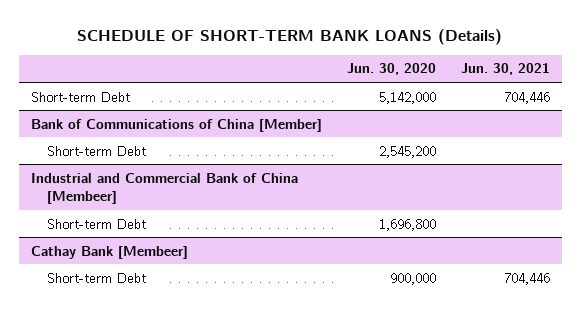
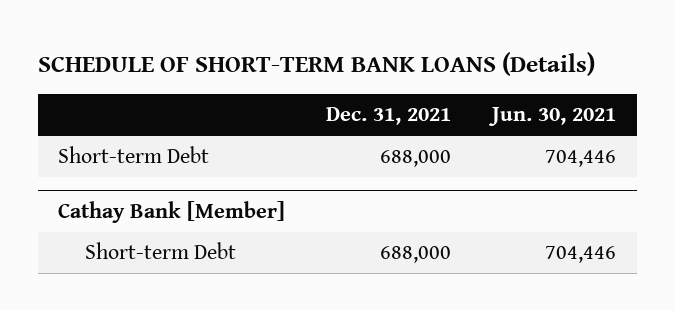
[346,63,436,76] Jun. 30, 2020 -> none
none -> [326,107,452,126] Dec. 31, 2021
[31,118,323,132] Bank of Communications of China [Member] -> none
[46,145,146,156] Short-term Debt -> none
[31,172,299,204] Industrial and Commercial Bank of China [Membeer] -> none
[46,218,146,229] Short-term Debt -> none
[31,245,189,259] Cathay Bank [Membeer] -> [58,201,286,224] Cathay Bank [Member]

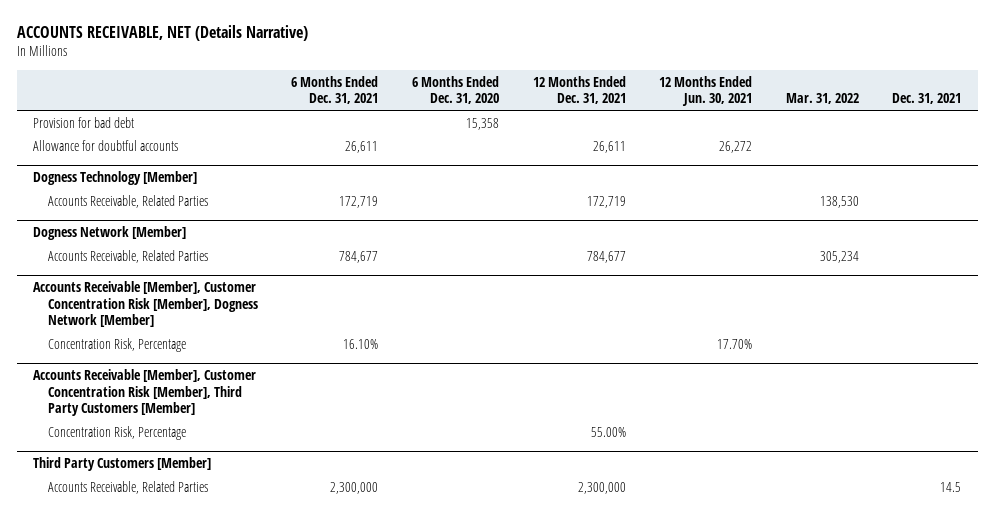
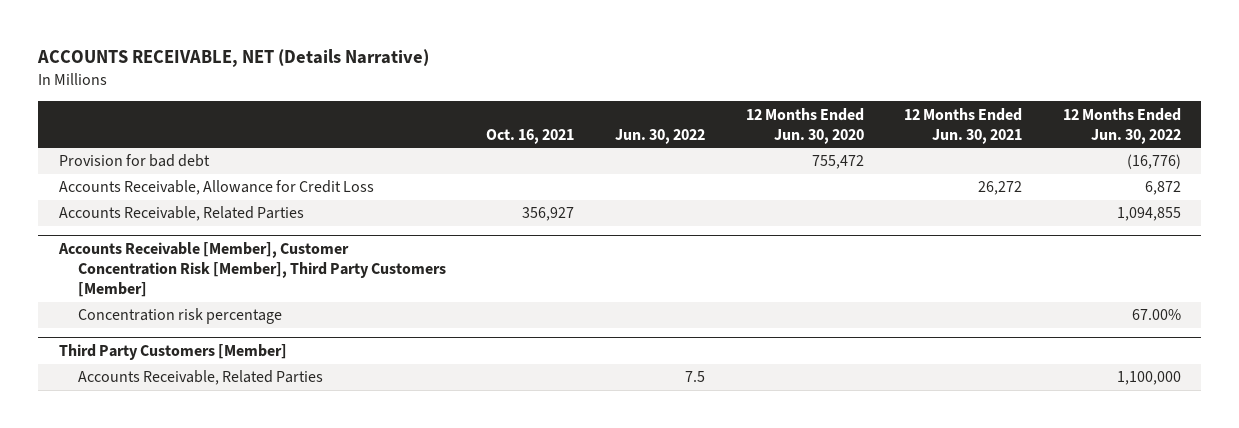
[291,75,379,105] 6 Months Ended Dec. 31, 2021 -> none
[412,75,500,105] 6 Months Ended Dec. 31, 2020 -> none
[532,75,626,105] 12 Months Ended Dec. 31, 2021 -> none
[785,93,859,105] Mar. 31, 2022 -> none
[892,93,962,105] Dec. 31, 2021 -> none
none -> [486,128,575,144] Oct. 16, 2021
none -> [615,128,706,144] Jun. 30, 2022
none -> [745,107,864,144] 12 Months Ended Jun. 30, 2020
none -> [1062,107,1181,144] 12 Months Ended Jun. 30, 2022
[33,170,198,185] Dogness Technology [Member] -> none
[47,194,208,208] Accounts Receivable, Related Parties -> none
[33,225,187,240] Dogness Network [Member] -> none
[47,249,208,263] Accounts Receivable, Related Parties -> none
[33,280,258,328] Accounts Receivable [Member], Customer Concentration Risk [Member], Dogness Network [Member] -> none
[47,337,186,352] Concentration Risk, Percentage -> none
[33,139,179,151] Allowance for doubtful accounts -> [58,180,374,196] Accounts Receivable, Allowance for Credit Loss
none -> [58,206,304,222] Accounts Receivable, Related Parties
[47,425,186,440] Concentration Risk, Percentage -> [77,308,282,325] Concentration risk percentage

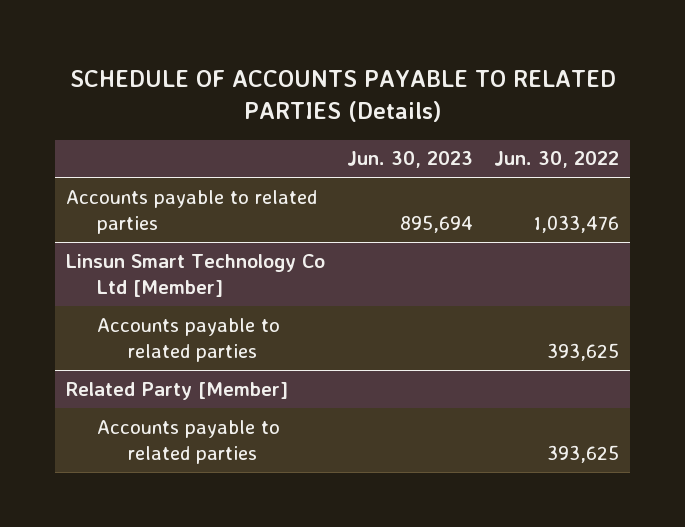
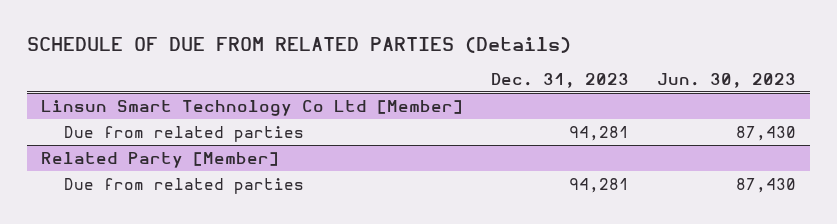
[69,69,616,122] SCHEDULE OF ACCOUNTS PAYABLE TO RELATED PARTIES (Details) -> [26,36,571,53] SCHEDULE OF DUE FROM RELATED PARTIES (Details)
[494,151,620,169] Jun. 30, 2022 -> none
none -> [490,72,629,88] Dec. 31, 2023
[65,189,317,235] Accounts payable to related parties -> none
[96,317,280,363] Accounts payable to related parties -> none
none -> [64,125,305,142] Due from related parties
[96,419,280,465] Accounts payable to related parties -> none
none -> [64,177,305,194] Due from related parties

